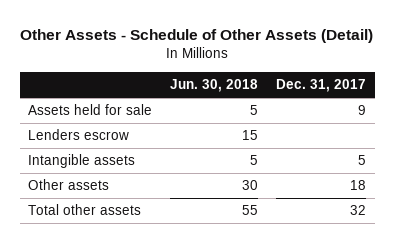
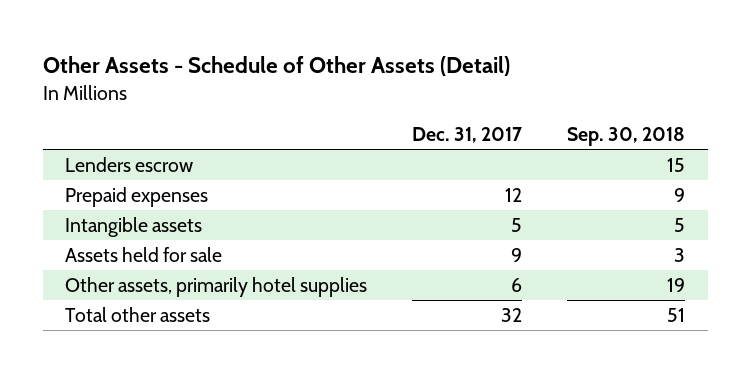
[170,78,259,92] Jun. 30, 2018 -> none
none -> [567,127,686,147] Sep. 30, 2018
none -> [65,186,209,207] Prepaid expenses
[28,104,153,116] Assets held for sale -> [65,246,223,262] Assets held for sale
[28,179,110,191] Other assets -> [65,276,368,297] Other assets, primarily hotel supplies
[350,180,367,191] 18 -> [511,277,523,292] 6

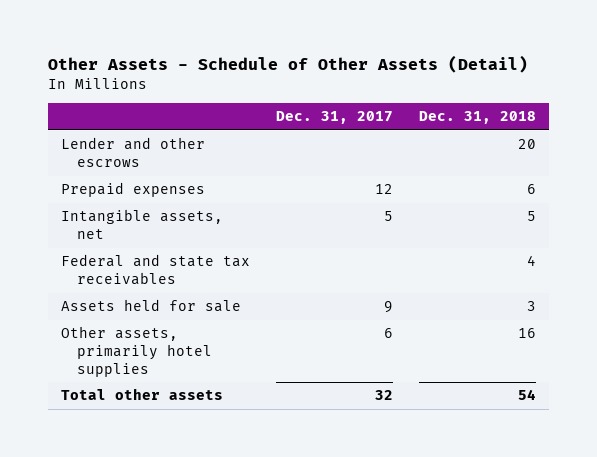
[567,127,686,147] Sep. 30, 2018 -> none
none -> [419,111,537,125] Dec. 31, 2018
[65,156,194,172] Lenders escrow -> [61,137,206,168] Lender and other escrows
[65,216,203,237] Intangible assets -> [61,209,224,240] Intangible assets, net
none -> [61,254,251,286] Federal and state tax receivables

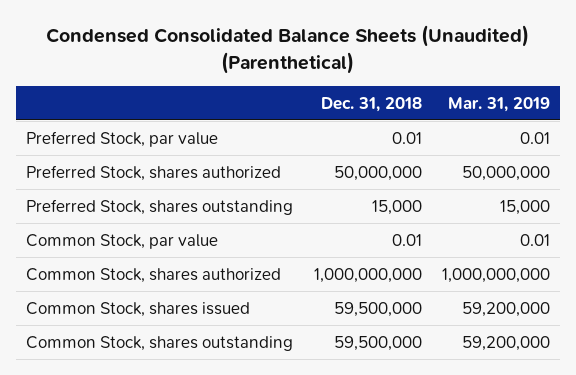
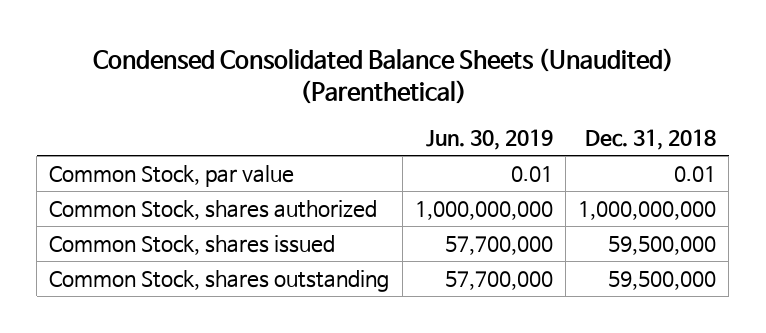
[448,96,551,112] Mar. 31, 2019 -> none
none -> [425,129,553,151] Jun. 30, 2019
[26,130,219,147] Preferred Stock, par value -> none
[26,164,282,181] Preferred Stock, shares authorized -> none
[26,198,294,215] Preferred Stock, shares outstanding -> none

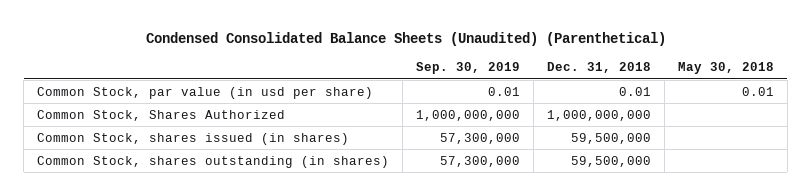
[425,129,553,151] Jun. 30, 2019 -> none
none -> [416,62,521,75] Sep. 30, 2019
none -> [677,62,774,75] May 30, 2018
[49,164,295,187] Common Stock, par value -> [37,86,374,99] Common Stock, par value (in usd per share)
[49,199,378,220] Common Stock, shares authorized -> [37,109,286,121] Common Stock, Shares Authorized
[49,234,336,255] Common Stock, shares issued -> [37,132,350,145] Common Stock, shares issued (in shares)
[49,269,390,292] Common Stock, shares outstanding -> [37,155,390,168] Common Stock, shares outstanding (in shares)

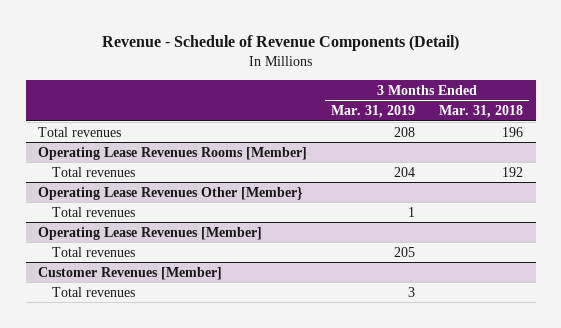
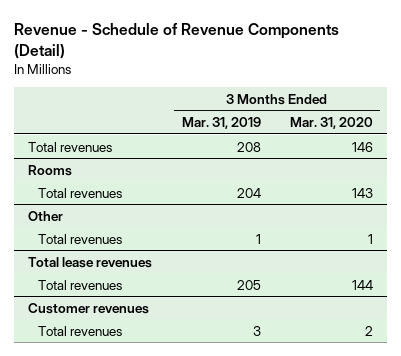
[439,105,524,119] Mar. 31, 2018 -> none
none -> [289,116,373,129] Mar. 31, 2020
[37,146,307,160] Operating Lease Revenues Rooms [Member] -> [28,164,73,176] Rooms
[37,186,303,200] Operating Lease Revenues Other [Member} -> [28,210,64,221] Other
[37,226,262,240] Operating Lease Revenues [Member] -> [28,256,153,268] Total lease revenues
[37,266,222,280] Customer Revenues [Member] -> [28,302,150,314] Customer revenues

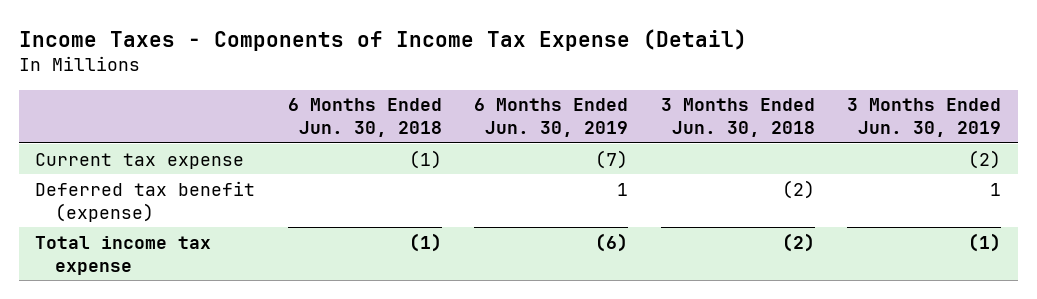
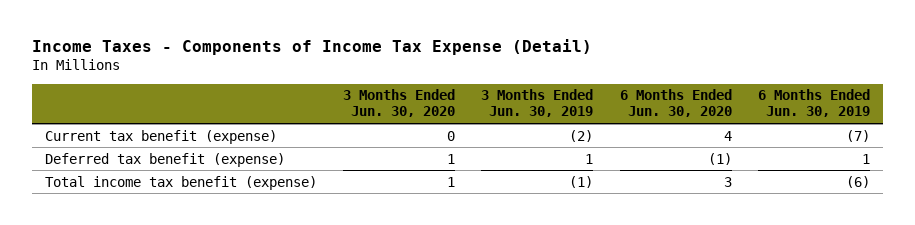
[287,98,442,138] 6 Months Ended Jun. 30, 2018 -> none
[660,98,815,138] 3 Months Ended Jun. 30, 2018 -> none
none -> [342,89,455,118] 3 Months Ended Jun. 30, 2020
none -> [619,89,732,118] 6 Months Ended Jun. 30, 2020
[35,152,245,169] Current tax expense -> [44,129,277,144] Current tax benefit (expense)
[35,235,212,275] Total income tax expense -> [44,175,317,190] Total income tax benefit (expense)

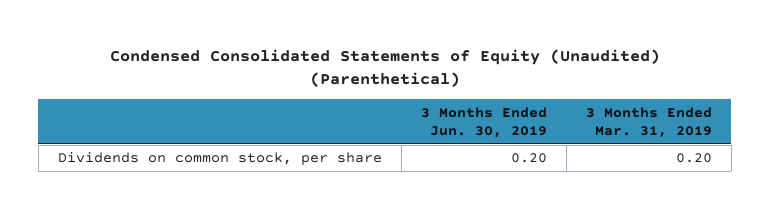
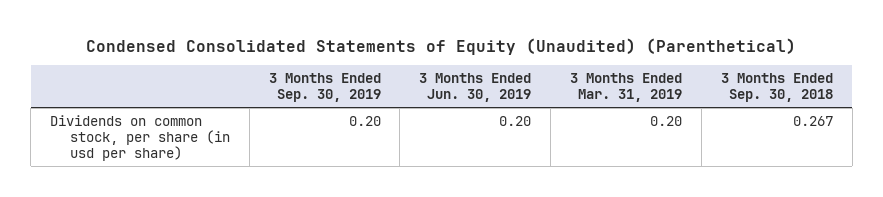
none -> [268,73,381,103] 3 Months Ended Sep. 30, 2019
none -> [720,73,833,103] 3 Months Ended Sep. 30, 2018
[57,152,382,166] Dividends on common stock, per share -> [50,114,230,162] Dividends on common stock, per share (in usd per share)

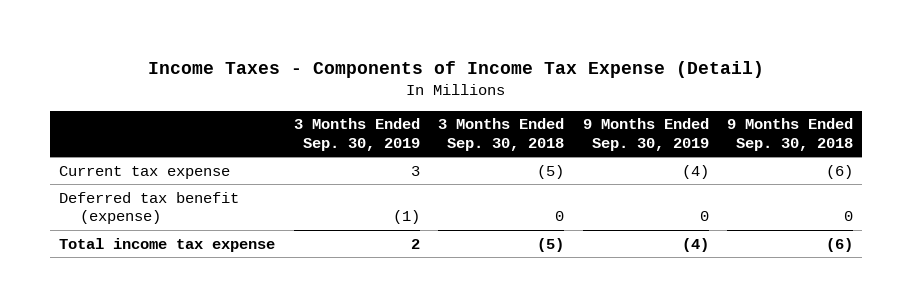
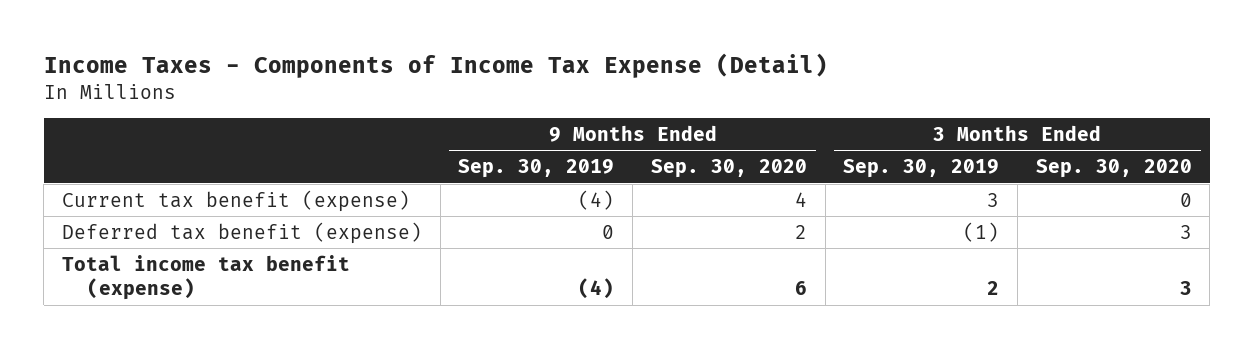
[438,118,565,151] 3 Months Ended Sep. 30, 2018 -> none
[727,118,854,151] 9 Months Ended Sep. 30, 2018 -> none
none -> [650,159,807,179] Sep. 30, 2020
none -> [1035,159,1192,179] Sep. 30, 2020
[59,165,231,179] Current tax expense -> [61,189,410,212] Current tax benefit (expense)
[59,237,276,252] Total income tax expense -> [61,254,350,301] Total income tax benefit (expense)

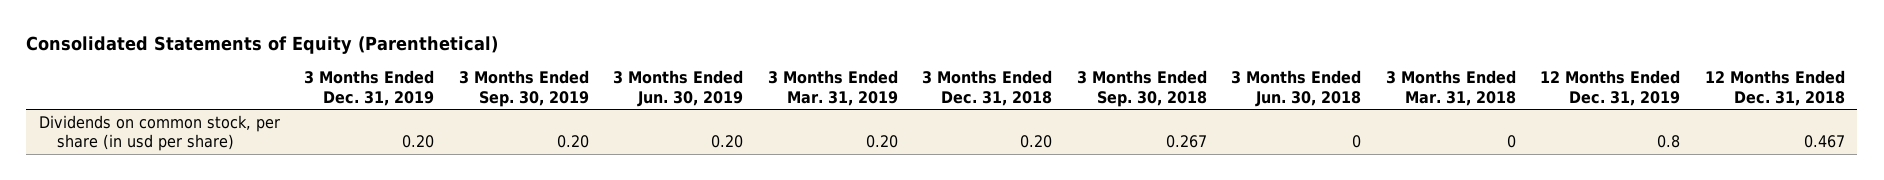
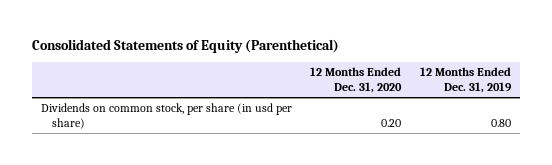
[304,70,435,106] 3 Months Ended Dec. 31, 2019 -> none
[458,70,589,107] 3 Months Ended Sep. 30, 2019 -> none
[613,70,744,107] 3 Months Ended Jun. 30, 2019 -> none
[767,70,898,106] 3 Months Ended Mar. 31, 2019 -> none
[922,70,1053,106] 3 Months Ended Dec. 31, 2018 -> none
[1076,70,1207,107] 3 Months Ended Sep. 30, 2018 -> none
[1231,70,1362,107] 3 Months Ended Jun. 30, 2018 -> none
[1385,70,1516,106] 3 Months Ended Mar. 31, 2018 -> none
[1705,70,1846,106] 12 Months Ended Dec. 31, 2018 -> none
none -> [310,67,403,93] 12 Months Ended Dec. 31, 2020
[1657,135,1681,149] 0.8 -> [490,119,511,128] 0.80

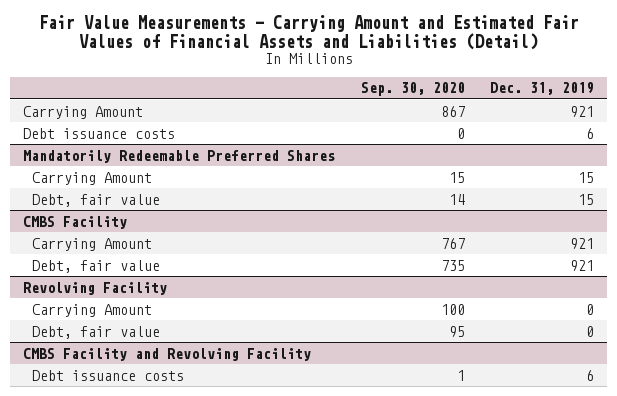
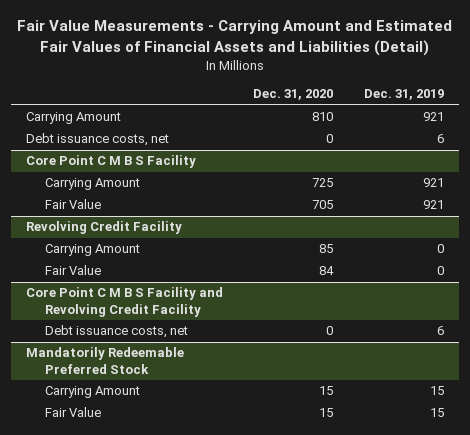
[360,82,465,97] Sep. 30, 2020 -> none
none -> [253,89,334,101] Dec. 31, 2020
[23,149,336,163] Mandatorily Redeemable Preferred Shares -> none
[31,171,152,185] Carrying Amount -> none
[31,193,160,207] Debt, fair value -> none
[23,127,176,139] Debt issuance costs -> [25,133,169,147] Debt issuance costs, net
[23,215,128,229] CMBS Facility -> [25,155,196,169] Core Point C M B S Facility
[31,259,160,273] Debt, fair value -> [45,199,102,210] Fair Value
[23,281,168,295] Revolving Facility -> [25,221,182,235] Revolving Credit Facility
[31,325,160,339] Debt, fair value -> [45,265,102,276] Fair Value
[23,347,312,361] CMBS Facility and Revolving Facility -> [25,287,223,318] Core Point C M B S Facility and Revolving Credit Facility
[31,369,184,381] Debt issuance costs -> [45,325,189,339] Debt issuance costs, net
none -> [25,347,184,375] Mandatorily Redeemable Preferred Stock
none -> [45,386,141,399] Carrying Amount
none -> [45,407,102,418] Fair Value

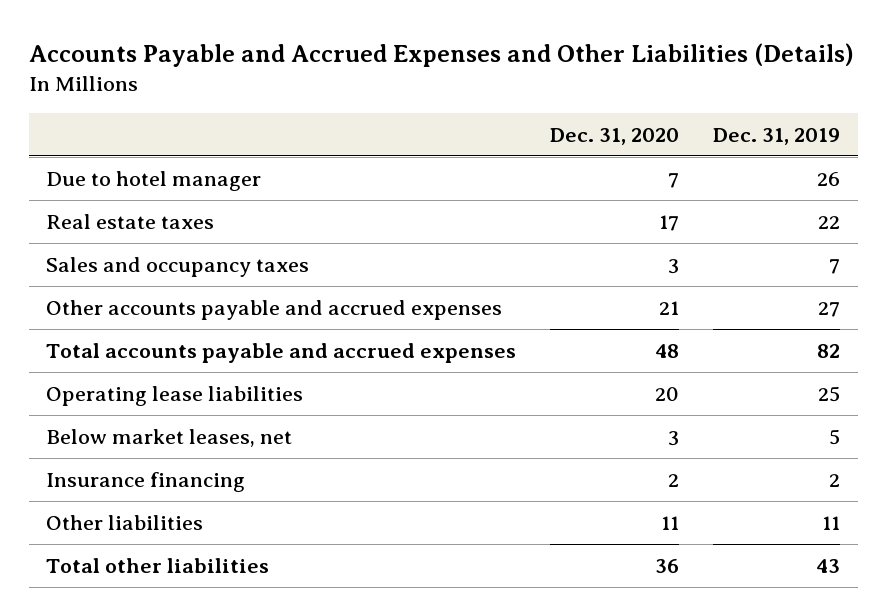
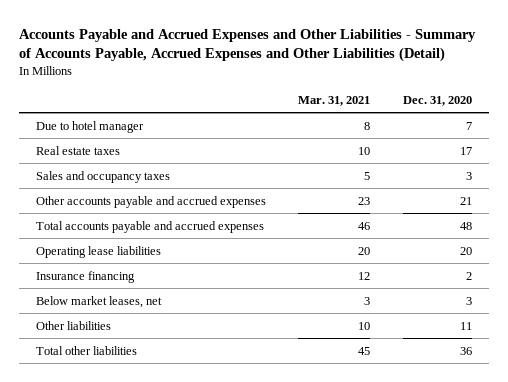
[28,43,854,68] Accounts Payable and Accrued Expenses and Other Liabilities (Details) -> [19,28,477,62] Accounts Payable and Accrued Expenses and Other Liabilities - Summary of Accounts Payable, Accrued Expenses and Other Liabilities (Detail)
[713,127,841,145] Dec. 31, 2019 -> none
none -> [298,95,371,106] Mar. 31, 2021
[45,428,292,447] Below market leases, net -> [35,295,162,308] Below market leases, net

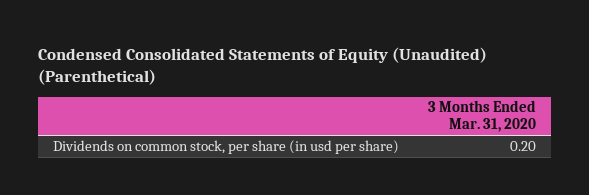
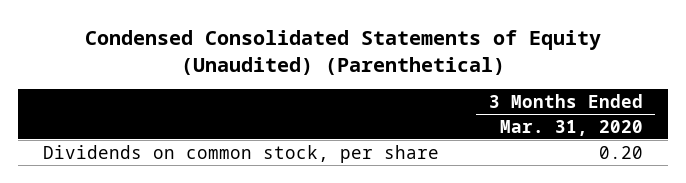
[52,140,399,155] Dividends on common stock, per share (in usd per share) -> [43,144,440,163] Dividends on common stock, per share

